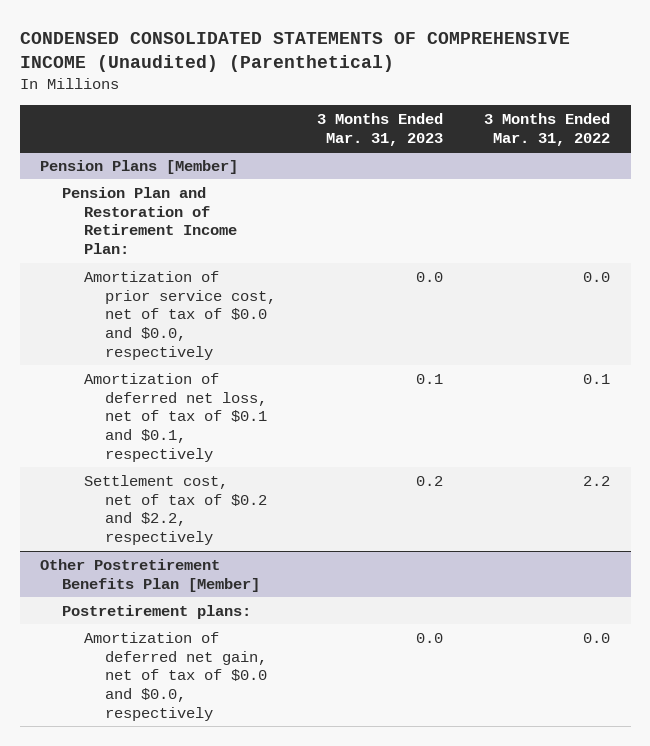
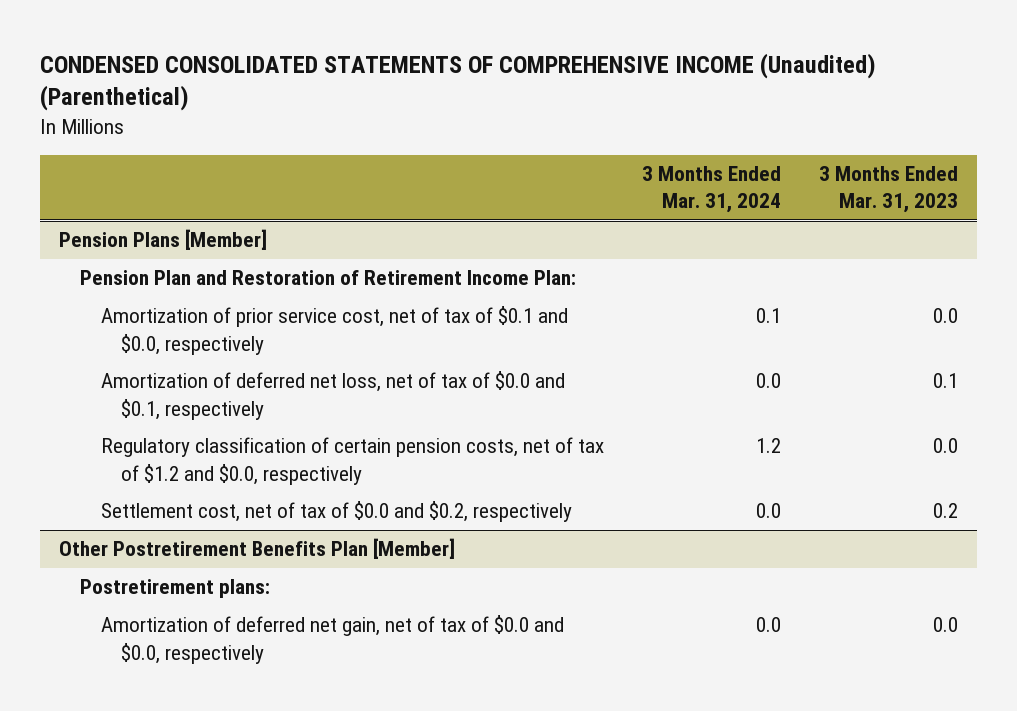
[484,112,611,146] 3 Months Ended Mar. 31, 2022 -> none
none -> [641,166,781,214] 3 Months Ended Mar. 31, 2024
[83,270,277,360] Amortization of prior service cost, net of tax of $0.0 and $0.0, respectively -> [100,306,568,355] Amortization of prior service cost, net of tax of $0.1 and $0.0, respectively
[83,372,268,462] Amortization of deferred net loss, net of tax of $0.1 and $0.1, respectively -> [100,371,565,420] Amortization of deferred net loss, net of tax of $0.0 and $0.1, respectively
none -> [100,437,604,485] Regulatory classification of certain pension costs, net of tax of $1.2 and $0.0, respectively
[83,474,268,546] Settlement cost, net of tax of $0.2 and $2.2, respectively -> [100,501,572,523] Settlement cost, net of tax of $0.0 and $0.2, respectively

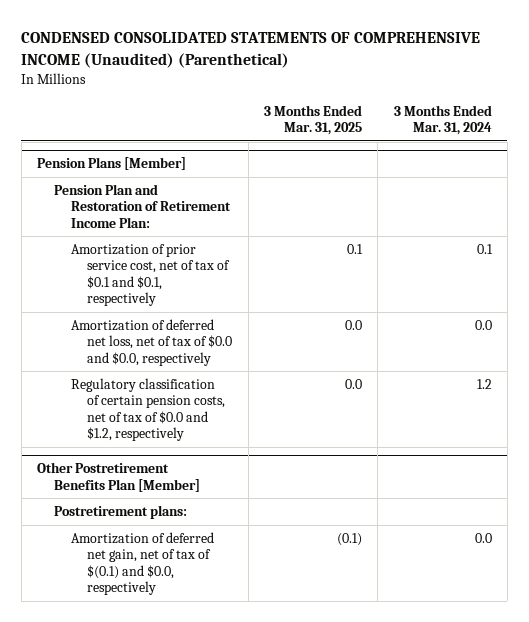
[819,166,959,214] 3 Months Ended Mar. 31, 2023 -> none
none -> [263,104,362,136] 3 Months Ended Mar. 31, 2025
[100,501,572,523] Settlement cost, net of tax of $0.0 and $0.2, respectively -> none
[100,306,568,355] Amortization of prior service cost, net of tax of $0.1 and $0.0, respectively -> [70,244,231,306] Amortization of prior service cost, net of tax of $0.1 and $0.1, respectively
[100,371,565,420] Amortization of deferred net loss, net of tax of $0.0 and $0.1, respectively -> [70,319,233,366] Amortization of deferred net loss, net of tax of $0.0 and $0.0, respectively
[100,437,604,485] Regulatory classification of certain pension costs, net of tax of $1.2 and $0.0, respectively -> [70,378,226,441] Regulatory classification of certain pension costs, net of tax of $0.0 and $1.2, respectively
[100,615,564,664] Amortization of deferred net gain, net of tax of $0.0 and $0.0, respectively -> [70,532,214,595] Amortization of deferred net gain, net of tax of $(0.1) and $0.0, respectively

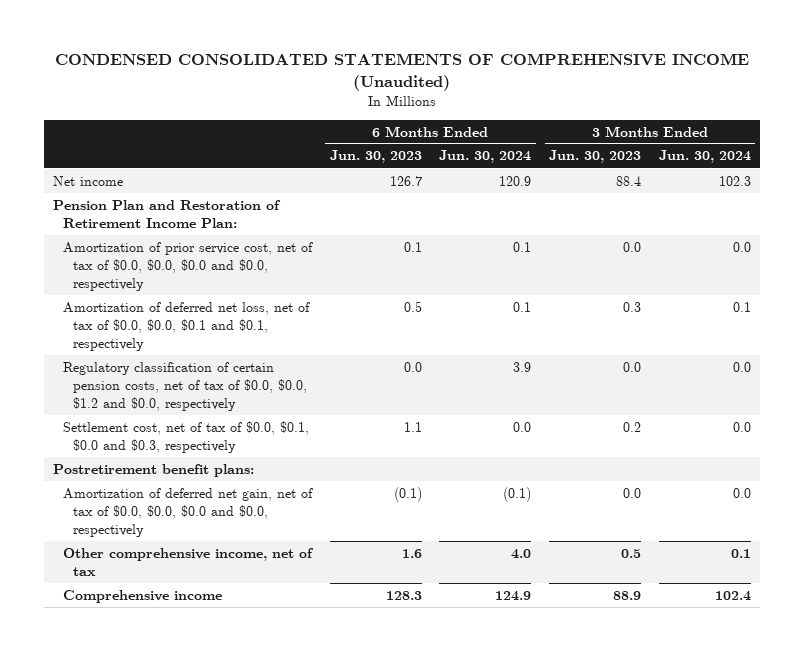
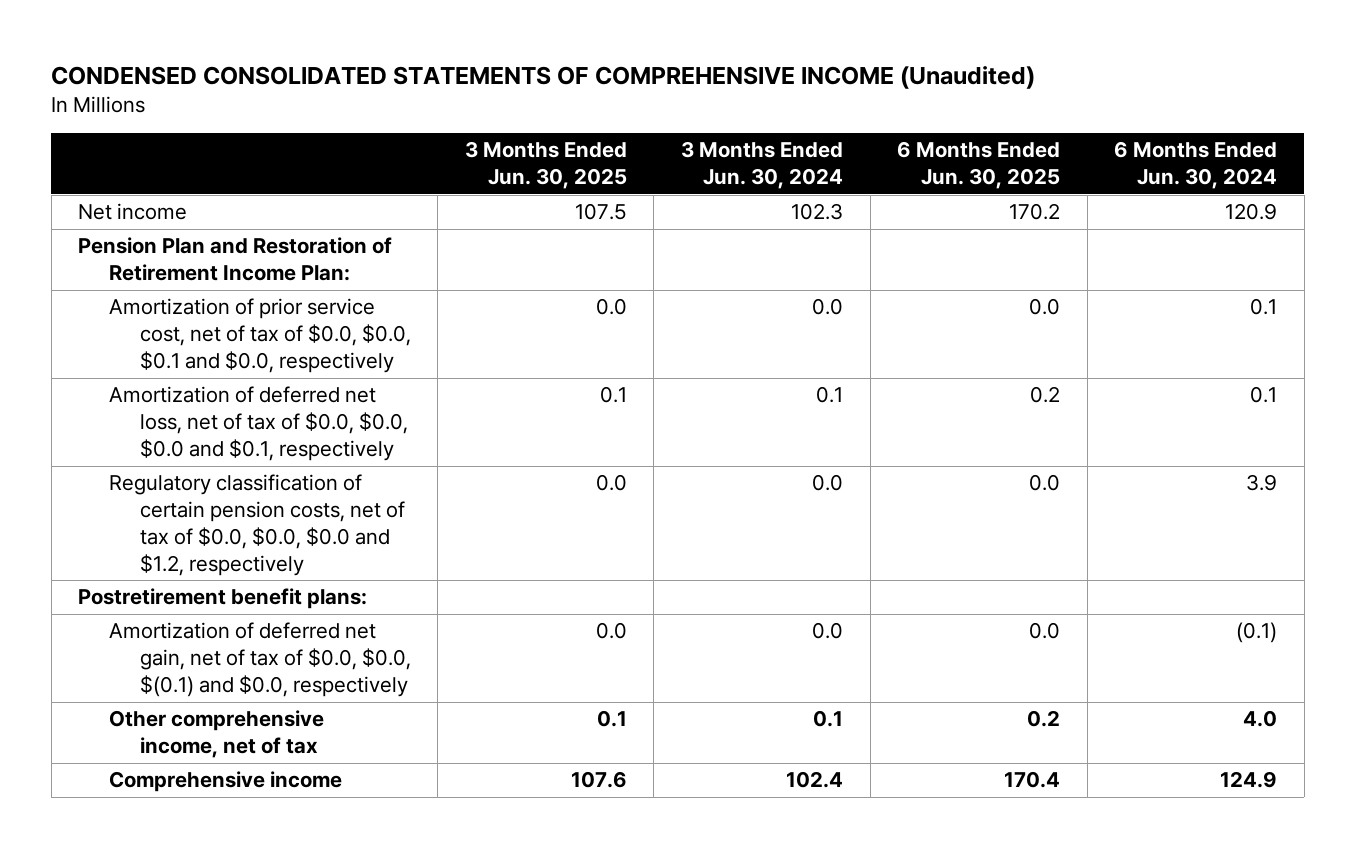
[329,150,422,164] Jun. 30, 2023 -> none
[549,150,642,164] Jun. 30, 2023 -> none
none -> [464,141,627,190] 3 Months Ended Jun. 30, 2025
none -> [897,141,1061,190] 6 Months Ended Jun. 30, 2025
[62,420,309,453] Settlement cost, net of tax of $0.0, $0.1, $0.0 and $0.3, respectively -> none
[62,241,313,291] Amortization of prior service cost, net of tax of $0.0, $0.0, $0.0 and $0.0, respectively -> [108,298,411,373] Amortization of prior service cost, net of tax of $0.0, $0.0, $0.1 and $0.0, respectively
[62,301,310,351] Amortization of deferred net loss, net of tax of $0.0, $0.0, $0.1 and $0.1, respectively -> [108,386,408,461] Amortization of deferred net loss, net of tax of $0.0, $0.0, $0.0 and $0.1, respectively
[62,361,307,411] Regulatory classification of certain pension costs, net of tax of $0.0, $0.0, $1.2 and $0.0, respectively -> [108,474,405,576] Regulatory classification of certain pension costs, net of tax of $0.0, $0.0, $0.0 and $1.2, respectively
[62,487,313,537] Amortization of deferred net gain, net of tax of $0.0, $0.0, $0.0 and $0.0, respectively -> [108,622,411,697] Amortization of deferred net gain, net of tax of $0.0, $0.0, $(0.1) and $0.0, respectively

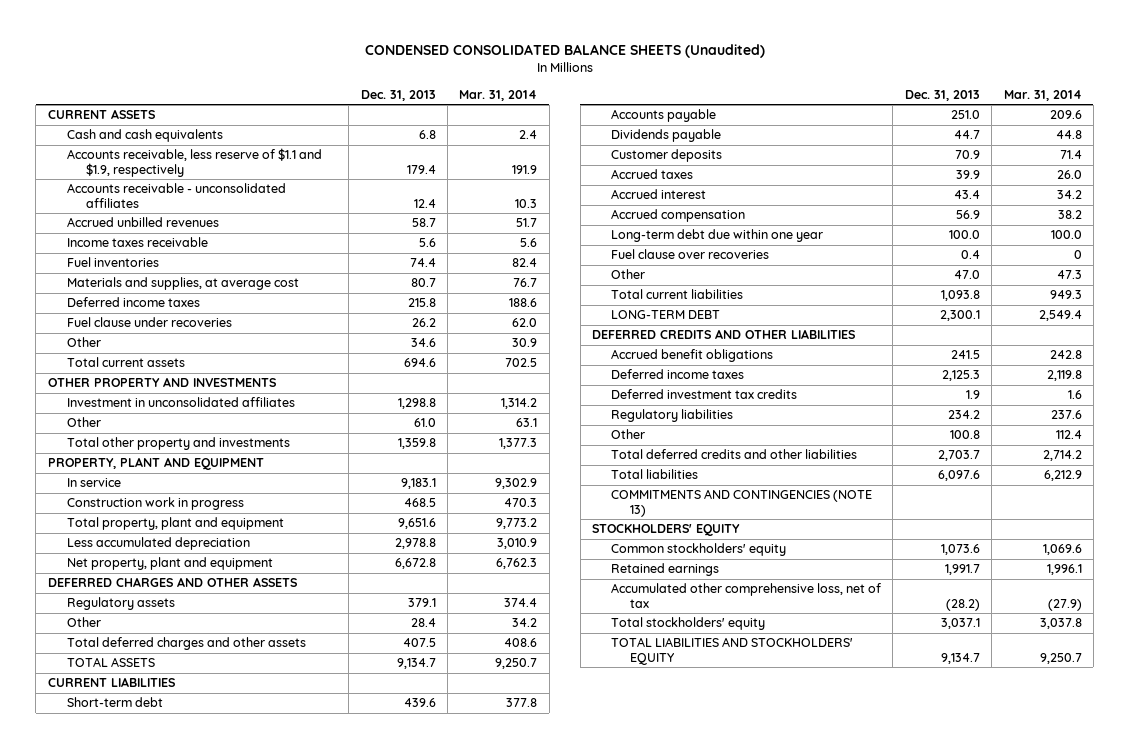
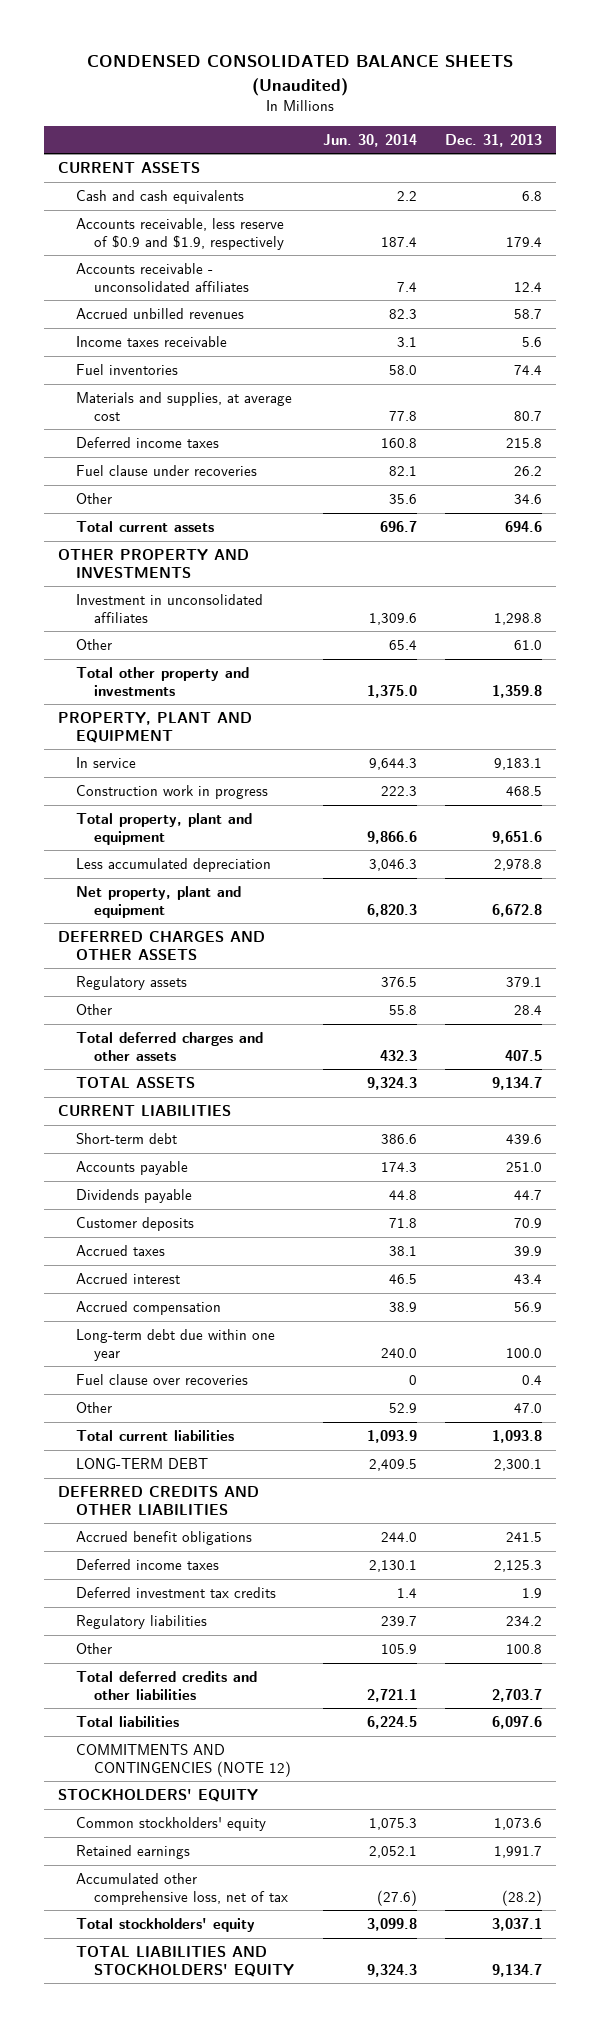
[459,89,538,101] Mar. 31, 2014 -> none
none -> [322,133,417,147] Jun. 30, 2014
[66,148,322,177] Accounts receivable, less reserve of $1.1 and $1.9, respectively -> [76,218,285,250] Accounts receivable, less reserve of $0.9 and $1.9, respectively
[611,489,873,517] COMMITMENTS AND CONTINGENCIES (NOTE 13) -> [76,1744,292,1777] COMMITMENTS AND CONTINGENCIES (NOTE 12)

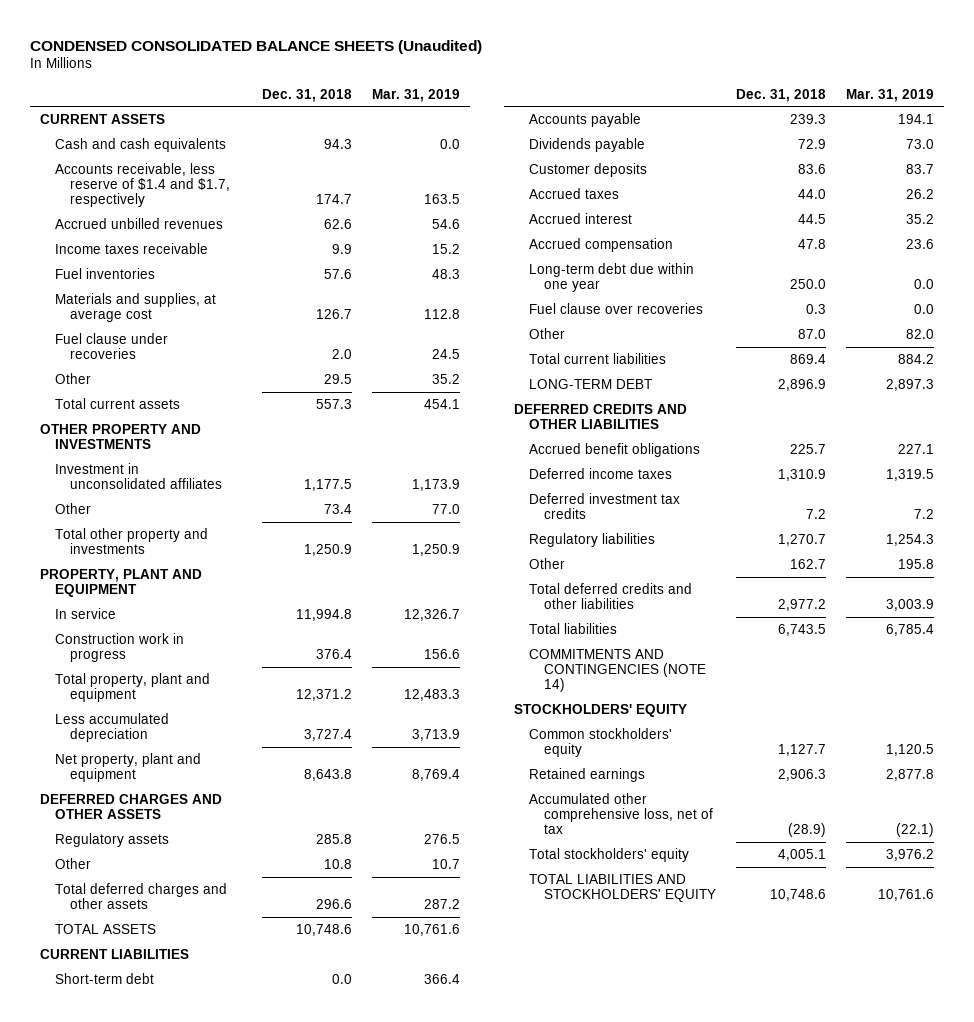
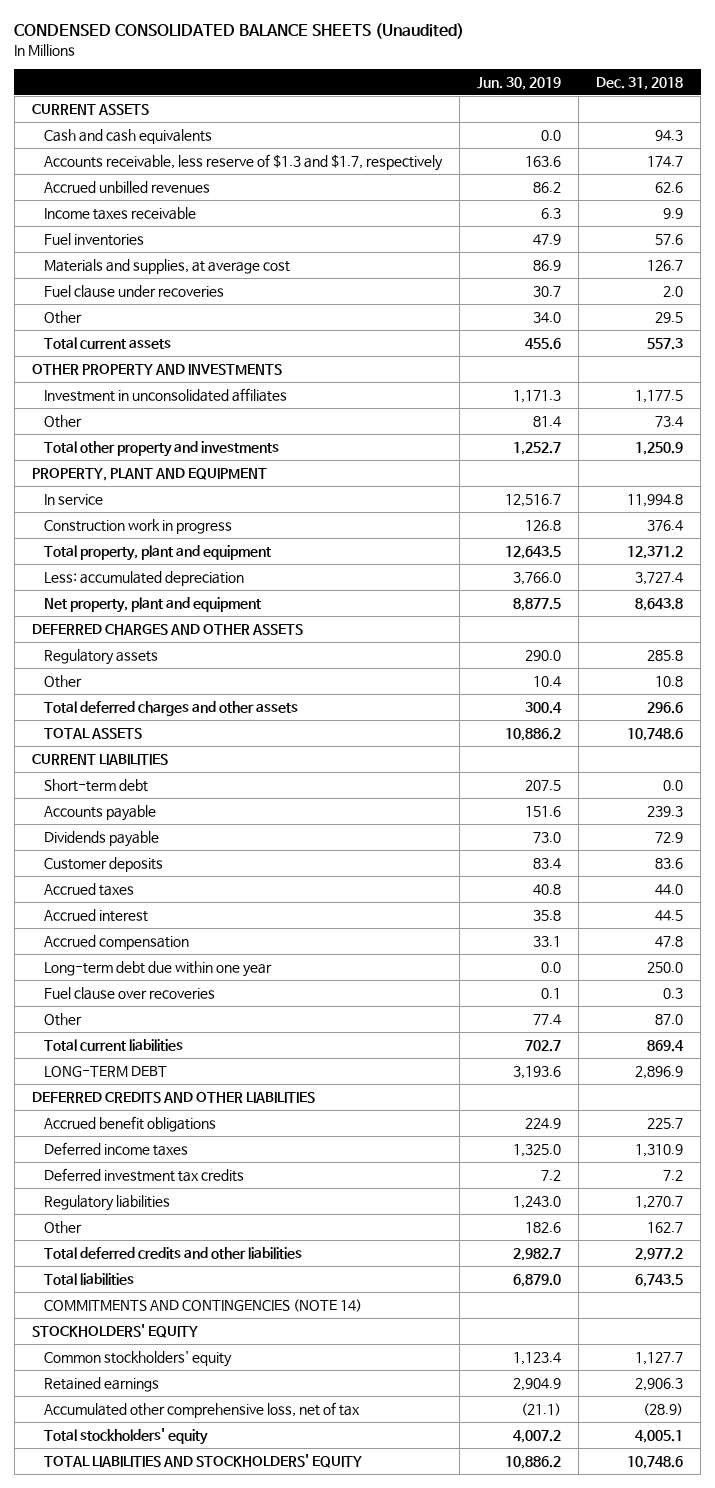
[372,88,461,102] Mar. 31, 2019 -> none
none -> [477,77,562,91] Jun. 30, 2019
[54,162,230,208] Accounts receivable, less reserve of $1.4 and $1.7, respectively -> [44,153,444,171] Accounts receivable, less reserve of $1.3 and $1.7, respectively
[54,712,169,743] Less accumulated depreciation -> [44,570,245,586] Less: accumulated depreciation

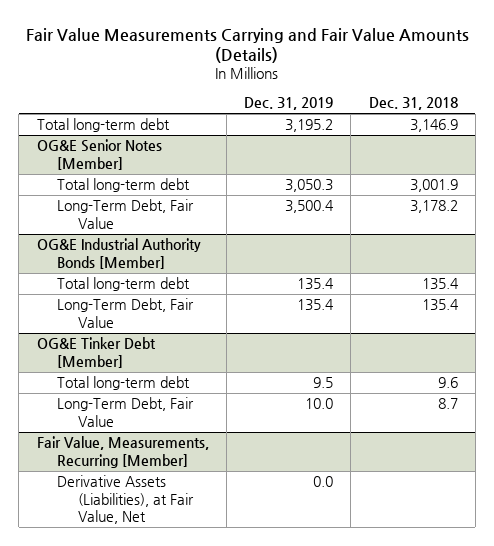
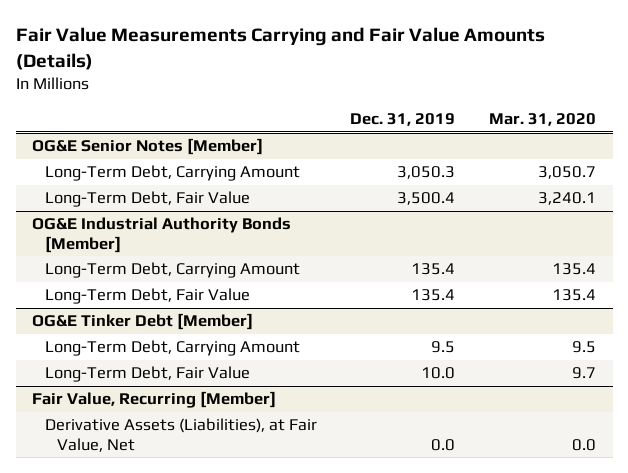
[368,97,458,111] Dec. 31, 2018 -> none
none -> [488,113,596,127] Mar. 31, 2020
[36,118,170,133] Total long-term debt -> none
[57,178,191,193] Total long-term debt -> [44,165,300,182] Long-Term Debt, Carrying Amount
[57,277,191,292] Total long-term debt -> [44,262,300,279] Long-Term Debt, Carrying Amount
[57,376,191,391] Total long-term debt -> [44,340,300,357] Long-Term Debt, Carrying Amount
[36,436,209,468] Fair Value, Measurements, Recurring [Member] -> [32,391,277,409] Fair Value, Recurring [Member]

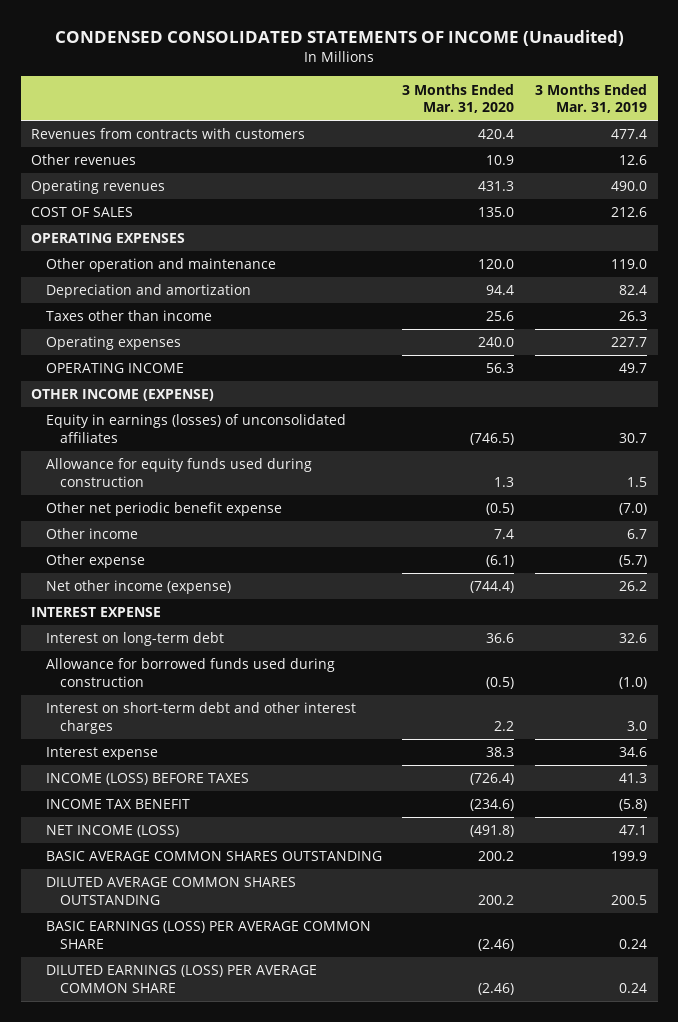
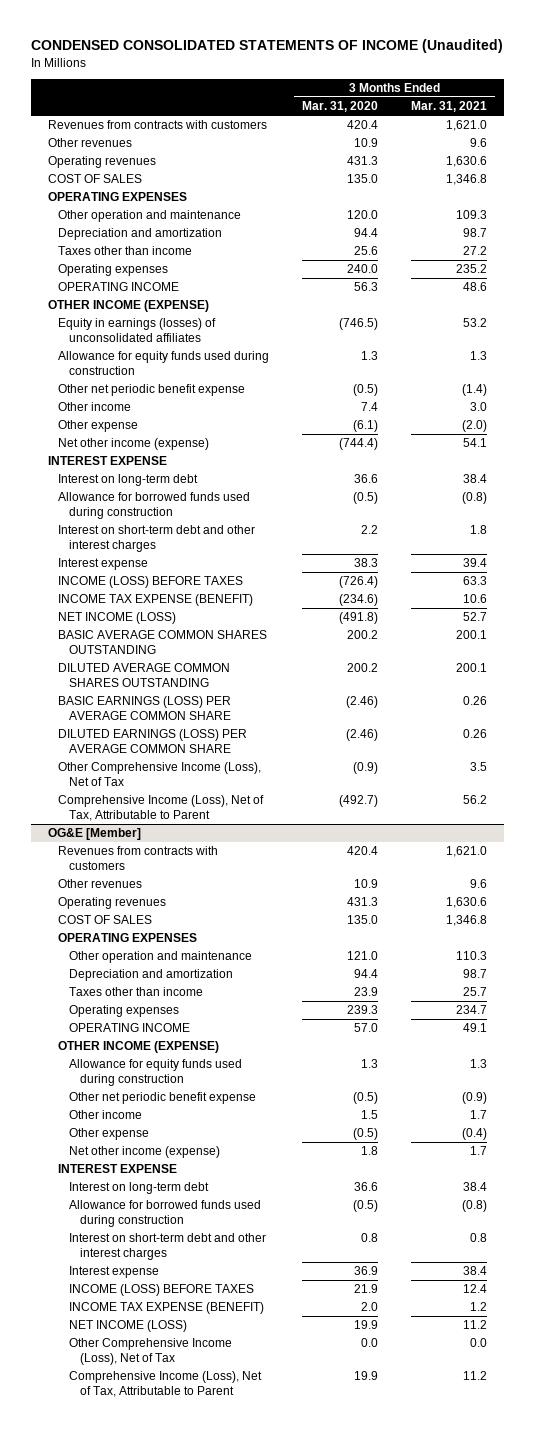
[535,83,648,114] 3 Months Ended Mar. 31, 2019 -> none
none -> [411,101,488,113] Mar. 31, 2021
[45,799,190,810] INCOME TAX BENEFIT -> [58,594,254,607] INCOME TAX EXPENSE (BENEFIT)
none -> [58,762,262,786] Other Comprehensive Income (Loss), Net of Tax
none -> [58,795,265,821] Comprehensive Income (Loss), Net of Tax, Attributable to Parent
none -> [47,828,141,841] OG&E [Member]
none -> [58,846,219,870] Revenues from contracts with customers
none -> [58,879,143,889] Other revenues
none -> [58,897,167,910] Operating revenues
none -> [58,915,153,925] COST OF SALES
none -> [58,933,198,943] OPERATING EXPENSES
none -> [69,951,253,964] Other operation and maintenance
none -> [69,969,234,982] Depreciation and amortization
none -> [69,987,204,997] Taxes other than income
none -> [69,1005,180,1018] Operating expenses
none -> [69,1023,191,1033] OPERATING INCOME
none -> [58,1041,220,1054] OTHER INCOME (EXPENSE)
none -> [69,1059,243,1086] Allowance for equity funds used during construction
none -> [69,1092,257,1105] Other net periodic benefit expense
none -> [69,1110,143,1120] Other income
none -> [69,1128,150,1141] Other expense
none -> [69,1146,221,1159] Net other income (expense)
none -> [58,1164,178,1174] INTEREST EXPENSE
none -> [69,1182,210,1195] Interest on long-term debt
none -> [69,1200,262,1227] Allowance for borrowed funds used during construction
none -> [69,1233,267,1260] Interest on short-term debt and other interest charges
none -> [69,1266,160,1279] Interest expense
none -> [69,1284,255,1297] INCOME (LOSS) BEFORE TAXES
none -> [69,1302,265,1315] INCOME TAX EXPENSE (BENEFIT)
none -> [69,1320,188,1333] NET INCOME (LOSS)
none -> [69,1338,233,1365] Other Comprehensive Income (Loss), Net of Tax
none -> [69,1371,263,1397] Comprehensive Income (Loss), Net of Tax, Attributable to Parent

